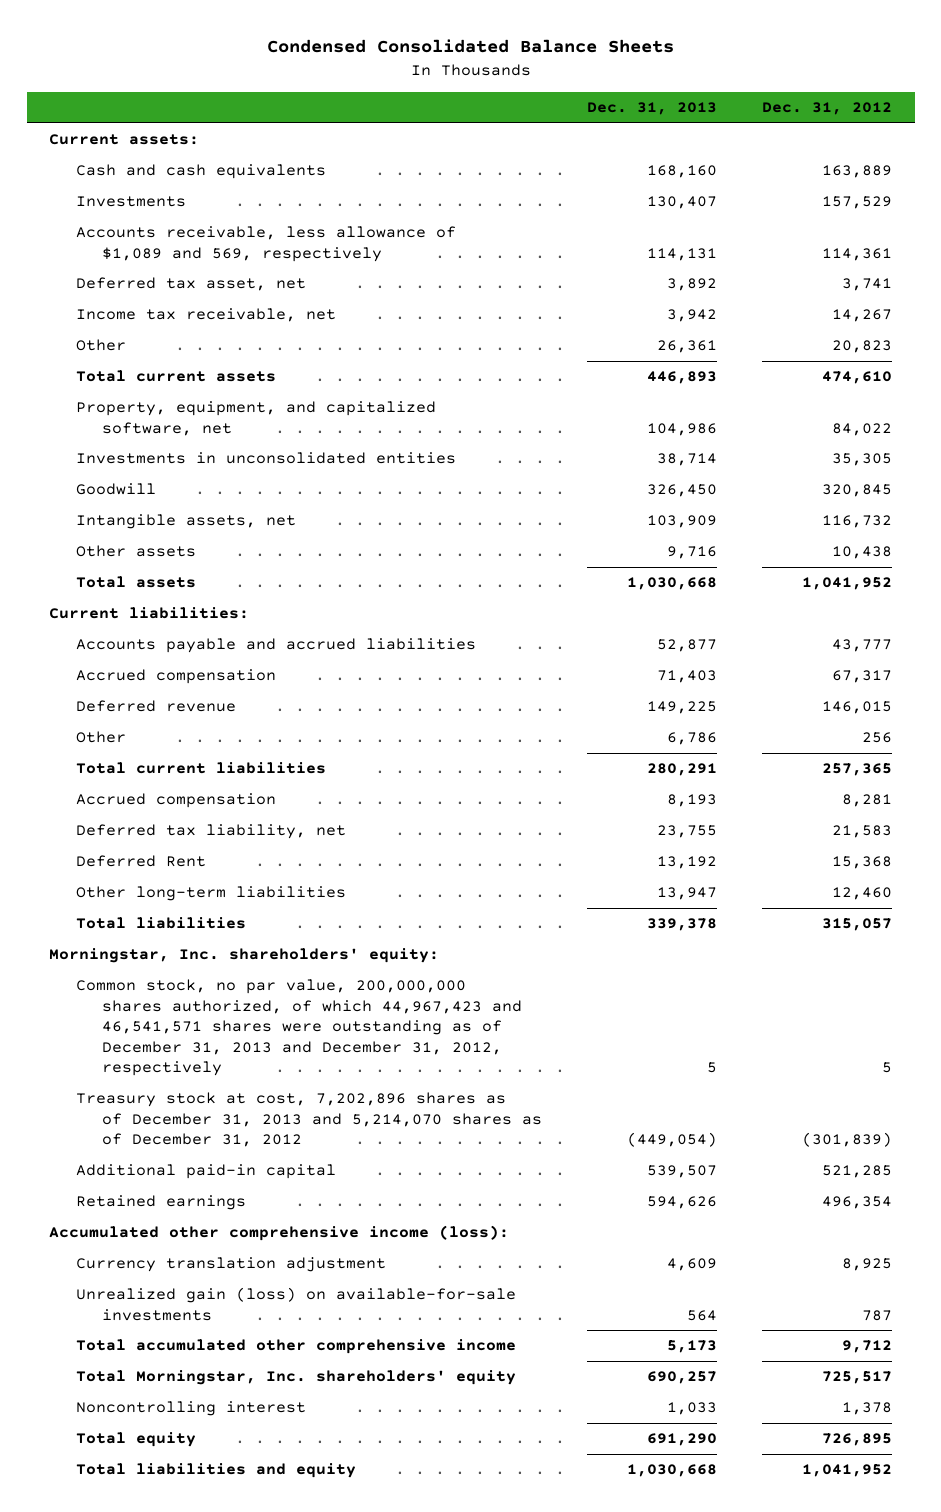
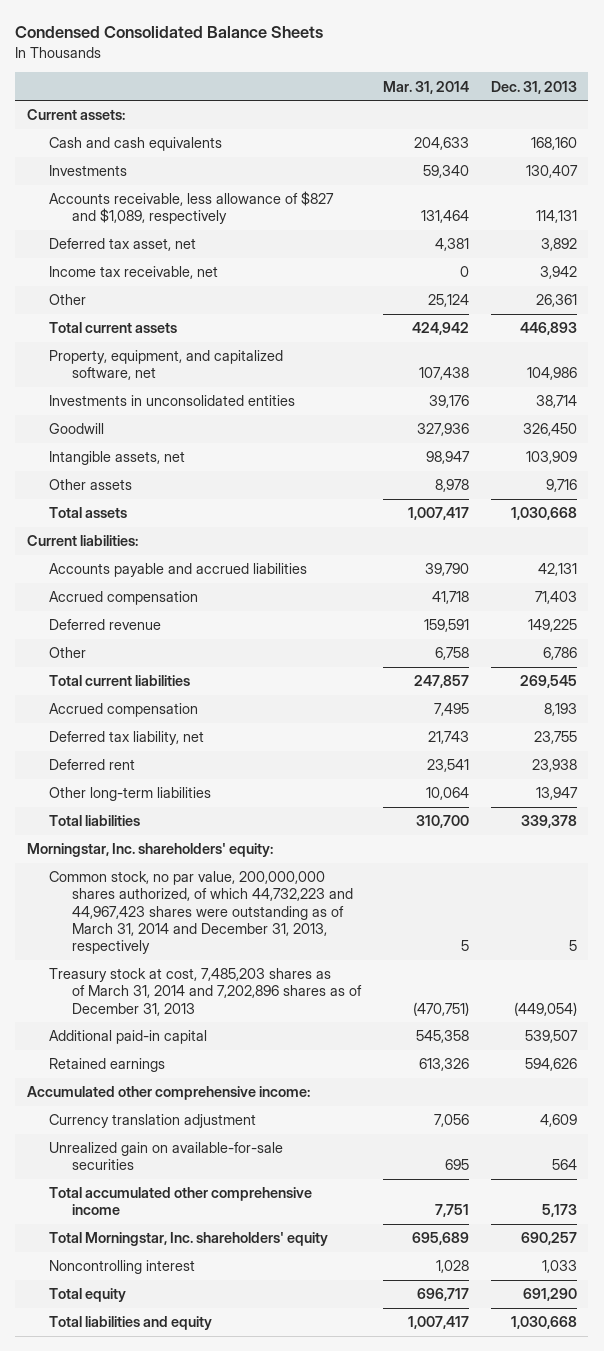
[762,101,893,115] Dec. 31, 2012 -> none
none -> [382,80,469,94] Mar. 31, 2014
[75,226,456,262] Accounts receivable, less allowance of $1,089 and 569, respectively -> [49,191,335,225] Accounts receivable, less allowance of $827 and $1,089, respectively
[657,639,718,653] 52,877 -> [538,563,578,577] 42,131
[647,763,718,777] 280,291 -> [520,675,578,689] 269,545
[75,855,206,868] Deferred Rent -> [49,759,136,771] Deferred rent
[657,856,718,870] 13,192 -> [532,759,578,773] 23,938
[75,979,523,1077] Common stock, no par value, 200,000,000 shares authorized, of which 44,967,423 and 46,541,571 shares were outstanding as of December 31, 2013 and December 31, 2012, respectively -> [49,871,353,954] Common stock, no par value, 200,000,000 shares authorized, of which 44,732,223 and 44,967,423 shares were outstanding as of March 31, 2014 and December 31, 2013, respectively
[75,1092,543,1148] Treasury stock at cost, 7,202,896 shares as of December 31, 2013 and 5,214,070 shares as of December 31, 2012 -> [49,968,362,1016] Treasury stock at cost, 7,485,203 shares as of March 31, 2014 and 7,202,896 shares as of December 31, 2013
[49,1225,510,1242] Accumulated other comprehensive income (loss): -> [26,1086,310,1101] Accumulated other comprehensive income:
[75,1287,516,1321] Unrealized gain (loss) on available-for-sale investments -> [49,1142,284,1171] Unrealized gain on available-for-sale securities

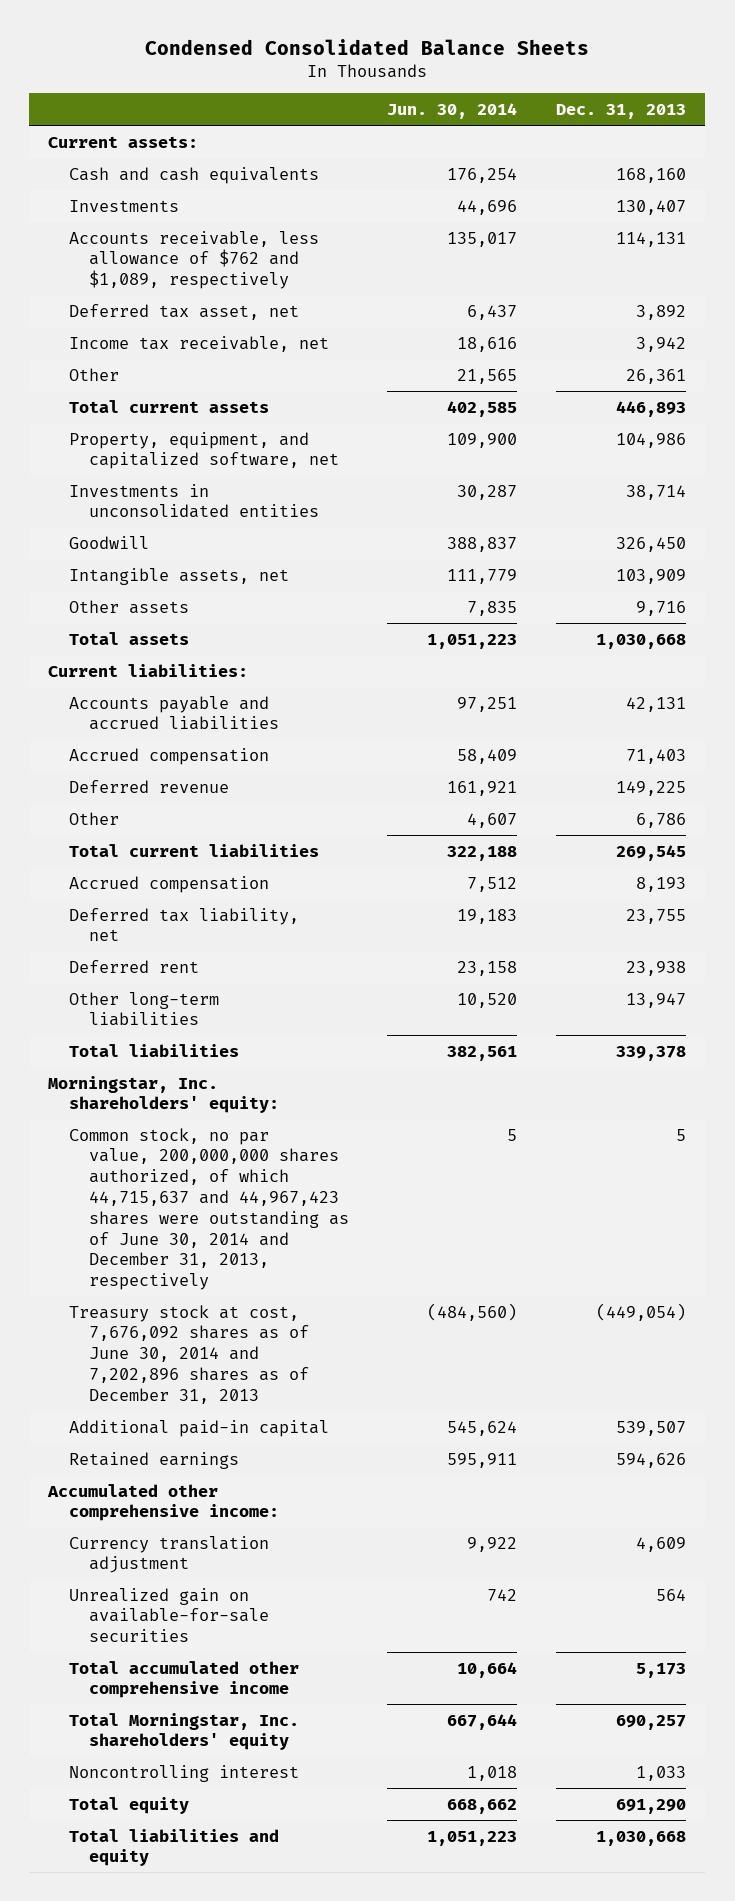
[382,80,469,94] Mar. 31, 2014 -> none
none -> [387,102,518,119] Jun. 30, 2014
[49,191,335,225] Accounts receivable, less allowance of $827 and $1,089, respectively -> [68,230,319,290] Accounts receivable, less allowance of $762 and $1,089, respectively
[49,871,353,954] Common stock, no par value, 200,000,000 shares authorized, of which 44,732,223 and 44,967,423 shares were outstanding as of March 31, 2014 and December 31, 2013, respectively -> [68,1127,349,1291] Common stock, no par value, 200,000,000 shares authorized, of which 44,715,637 and 44,967,423 shares were outstanding as of June 30, 2014 and December 31, 2013, respectively
[49,968,362,1016] Treasury stock at cost, 7,485,203 shares as of March 31, 2014 and 7,202,896 shares as of December 31, 2013 -> [68,1304,309,1404] Treasury stock at cost, 7,676,092 shares as of June 30, 2014 and 7,202,896 shares as of December 31, 2013

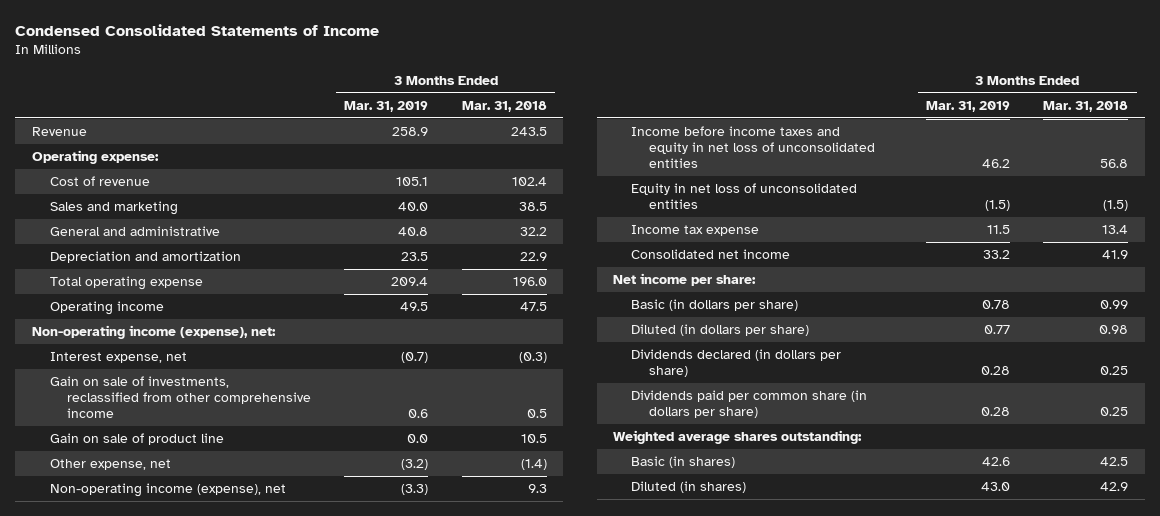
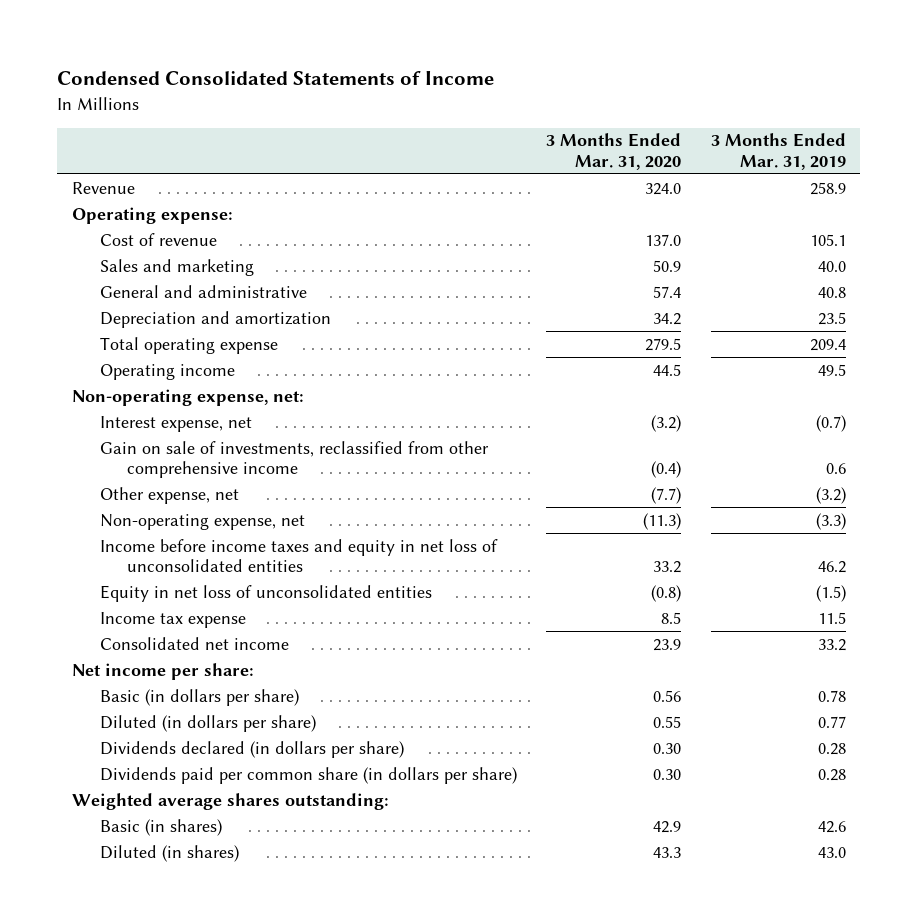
[461,100,547,112] Mar. 31, 2018 -> none
none -> [546,133,682,170] 3 Months Ended Mar. 31, 2020
[31,325,276,340] Non-operating income (expense), net: -> [72,388,305,406] Non-operating expense, net:
[49,433,224,446] Gain on sale of product line -> none
[49,483,286,498] Non-operating income (expense), net -> [99,513,305,530] Non-operating expense, net

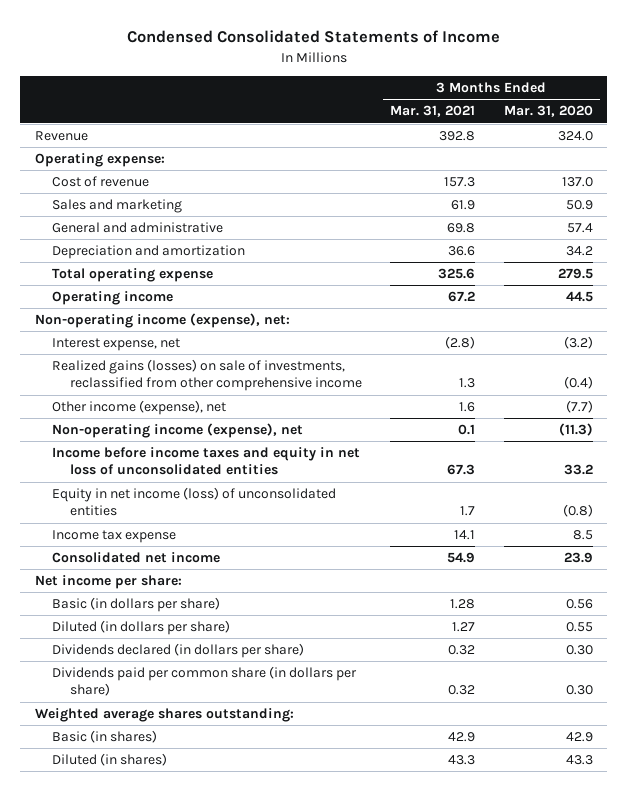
[710,133,846,170] 3 Months Ended Mar. 31, 2019 -> none
none -> [390,105,476,118] Mar. 31, 2021
[72,388,305,406] Non-operating expense, net: -> [34,313,290,329] Non-operating income (expense), net:
[99,440,489,479] Gain on sale of investments, reclassified from other comprehensive income -> [52,359,362,392] Realized gains (losses) on sale of investments, reclassified from other comprehensive income
[99,486,239,504] Other expense, net -> [52,400,227,416] Other income (expense), net
[99,513,305,530] Non-operating expense, net -> [52,423,304,439] Non-operating income (expense), net
[99,584,432,602] Equity in net loss of unconsolidated entities -> [52,487,337,517] Equity in net income (loss) of unconsolidated entities

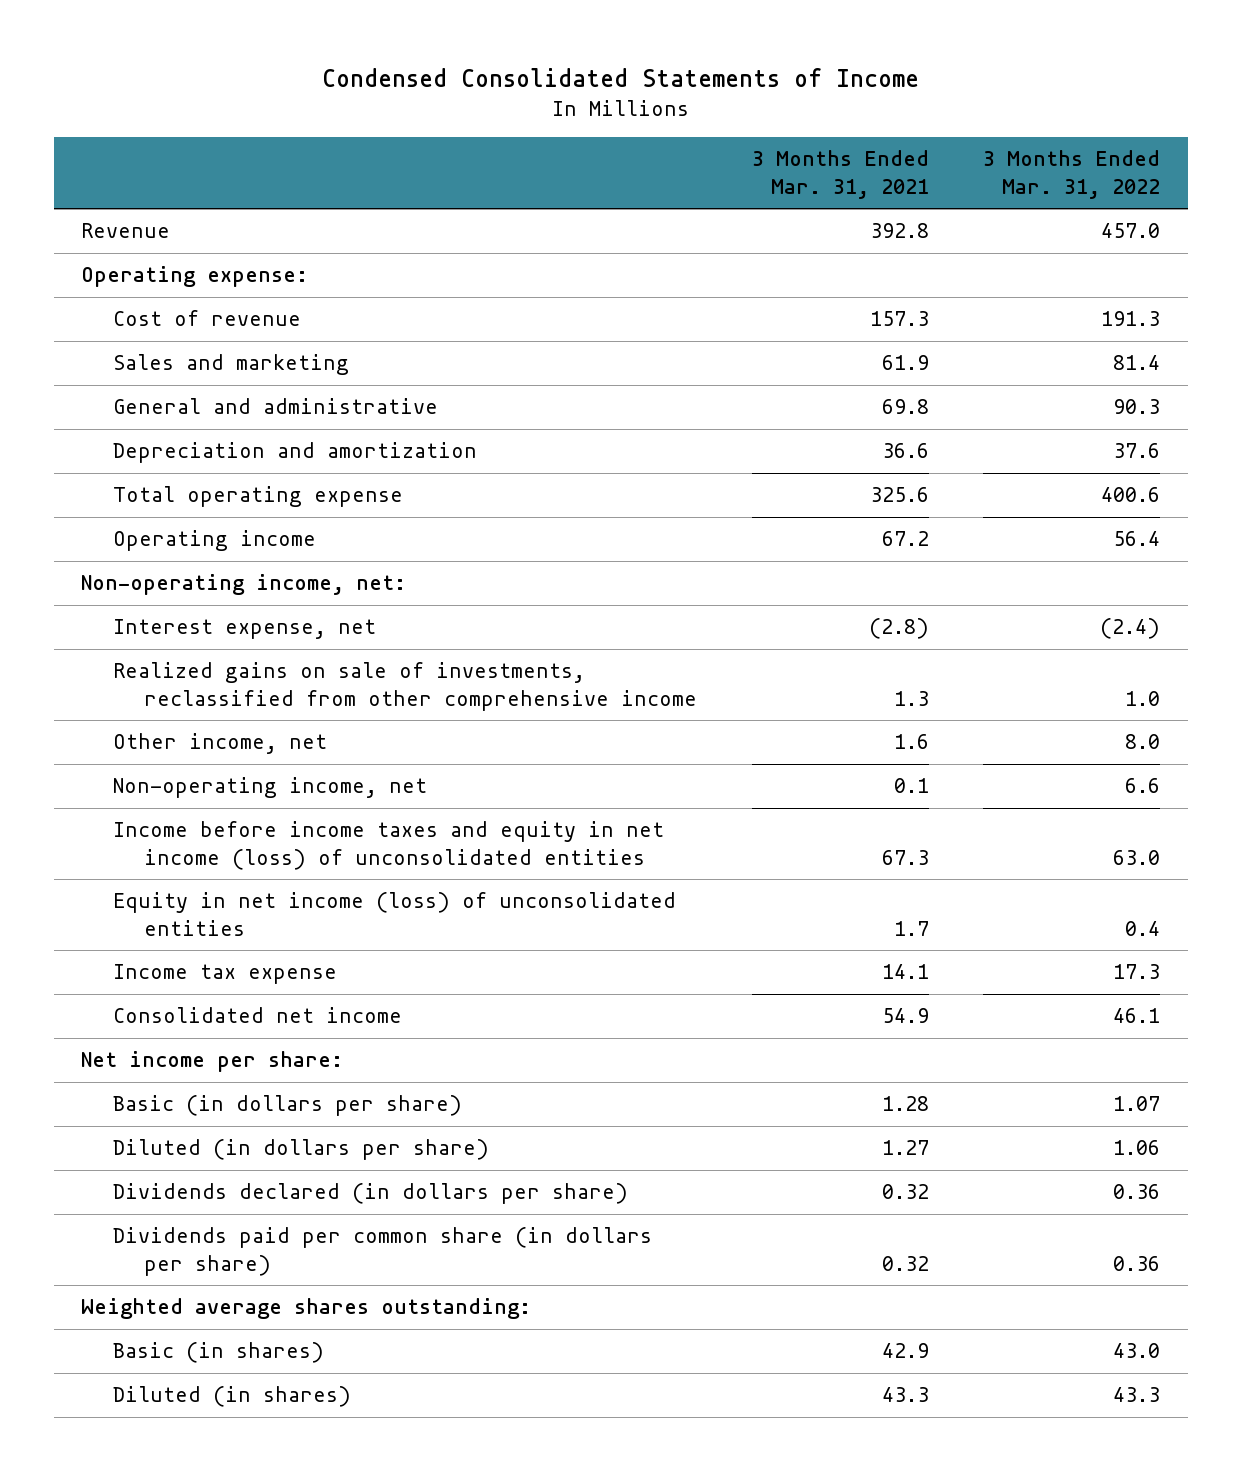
[503,105,593,118] Mar. 31, 2020 -> none
none -> [983,150,1161,199] 3 Months Ended Mar. 31, 2022
[34,313,290,329] Non-operating income (expense), net: -> [81,574,407,596] Non-operating income, net:
[52,359,362,392] Realized gains (losses) on sale of investments, reclassified from other comprehensive income -> [112,662,698,711] Realized gains on sale of investments, reclassified from other comprehensive income
[52,400,227,416] Other income (expense), net -> [112,733,327,755] Other income, net
[52,423,304,439] Non-operating income (expense), net -> [112,777,427,799] Non-operating income, net
[52,447,361,476] Income before income taxes and equity in net loss of unconsolidated entities -> [112,821,664,870] Income before income taxes and equity in net income (loss) of unconsolidated entities

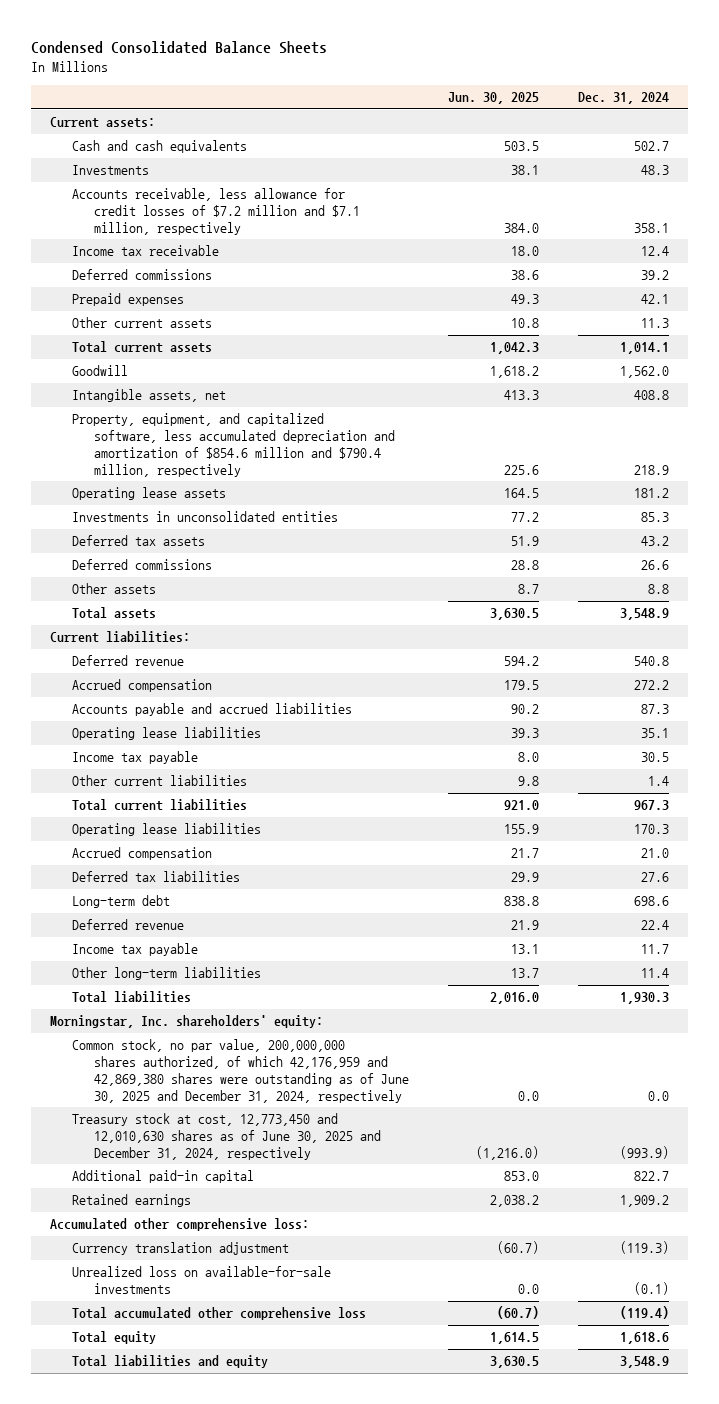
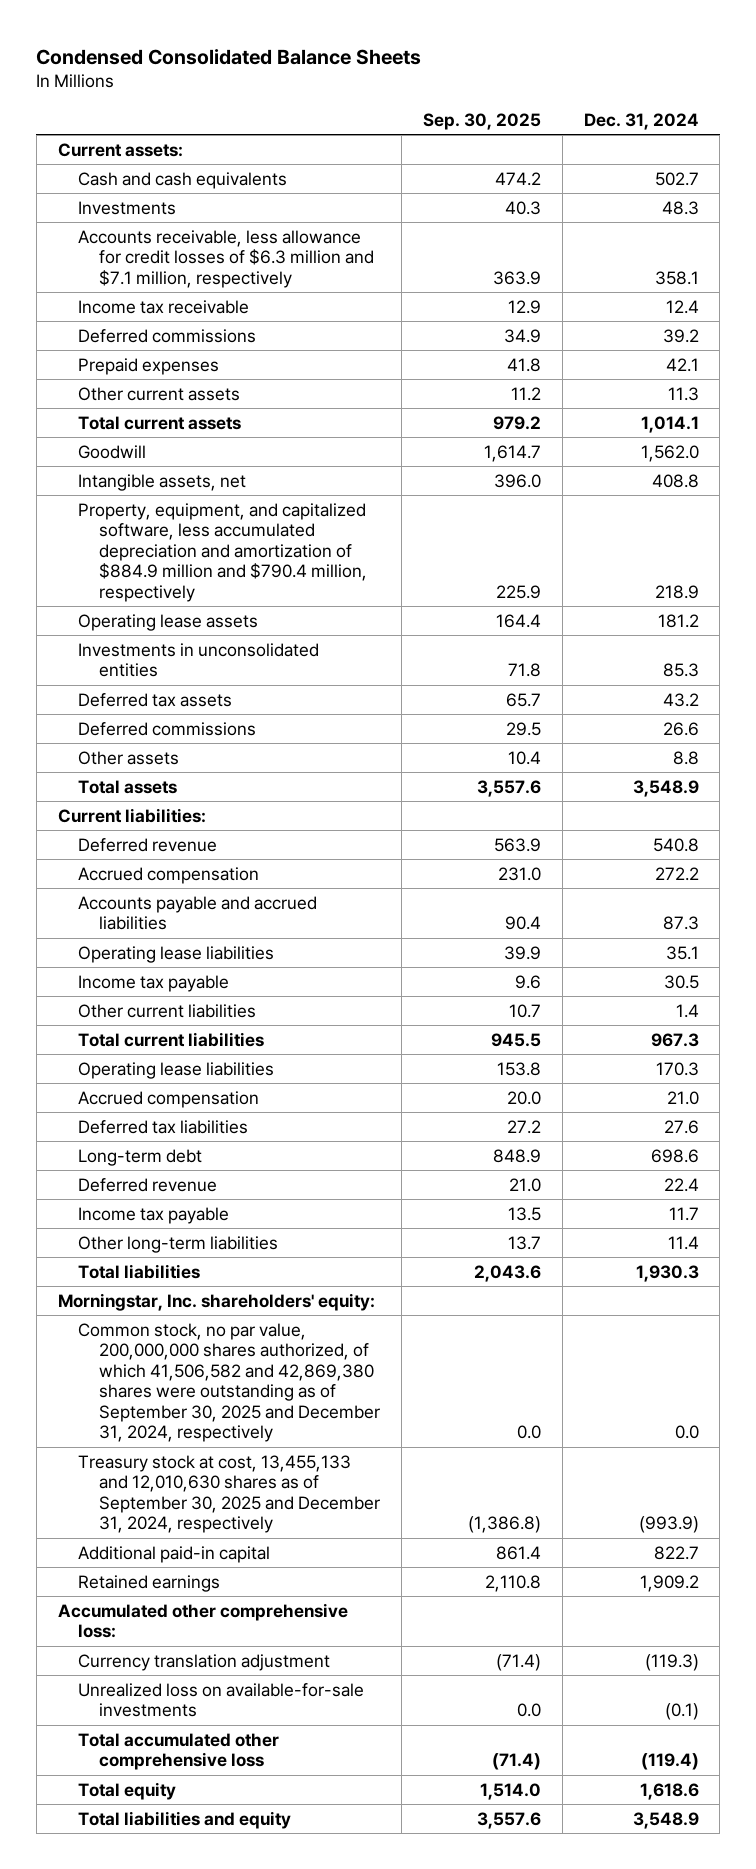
[447,92,539,105] Jun. 30, 2025 -> none
none -> [422,112,541,130] Sep. 30, 2025
[72,188,360,235] Accounts receivable, less allowance for credit losses of $7.2 million and $7.1 million, respectively -> [78,229,375,288] Accounts receivable, less allowance for credit losses of $6.3 million and $7.1 million, respectively
[72,413,395,477] Property, equipment, and capitalized software, less accumulated depreciation and amortization of $854.6 million and $790.4 million, respectively -> [78,502,368,602] Property, equipment, and capitalized software, less accumulated depreciation and amortization of $884.9 million and $790.4 million, respectively
[72,1039,409,1103] Common stock, no par value, 200,000,000 shares authorized, of which 42,176,959 and 42,869,380 shares were outstanding as of June 30, 2025 and December 31, 2024, respectively -> [78,1322,381,1443] Common stock, no par value, 200,000,000 shares authorized, of which 41,506,582 and 42,869,380 shares were outstanding as of September 30, 2025 and December 31, 2024, respectively
[72,1113,381,1160] Treasury stock at cost, 12,773,450 and 12,010,630 shares as of June 30, 2025 and December 31, 2024, respectively -> [78,1454,381,1534] Treasury stock at cost, 13,455,133 and 12,010,630 shares as of September 30, 2025 and December 31, 2024, respectively

